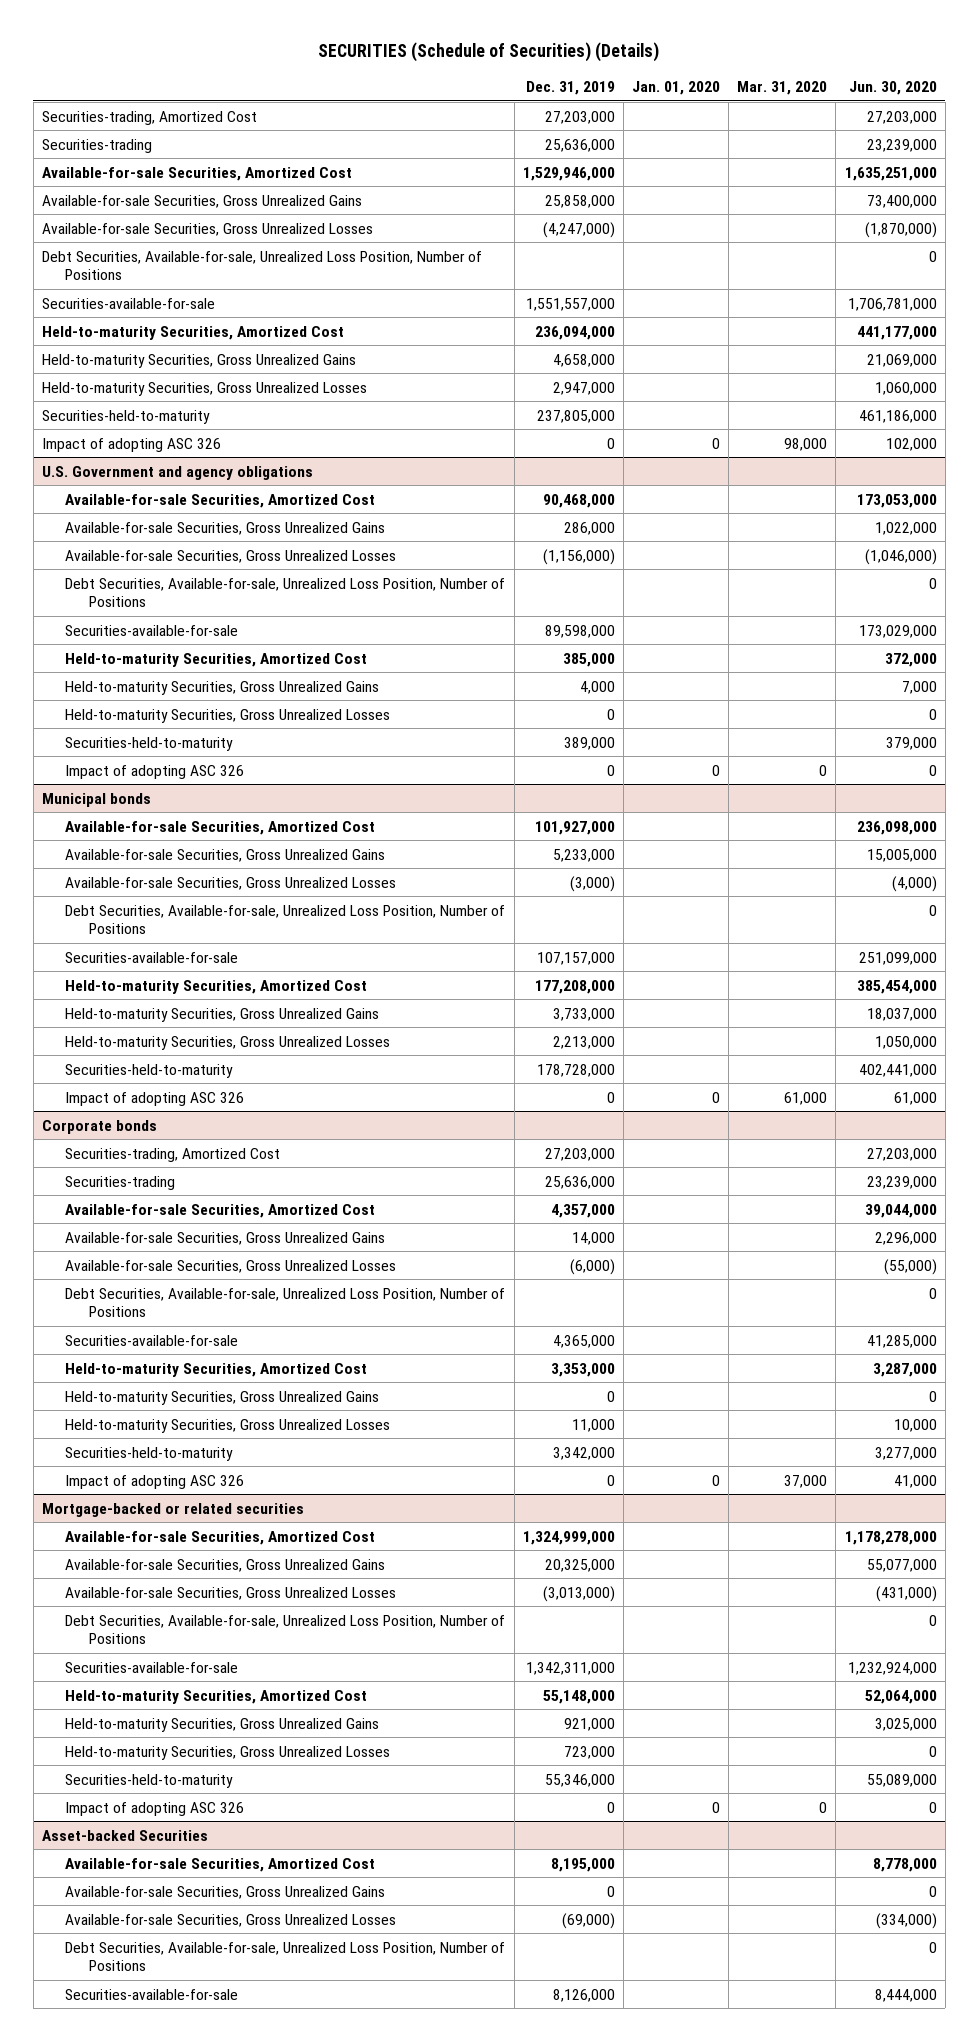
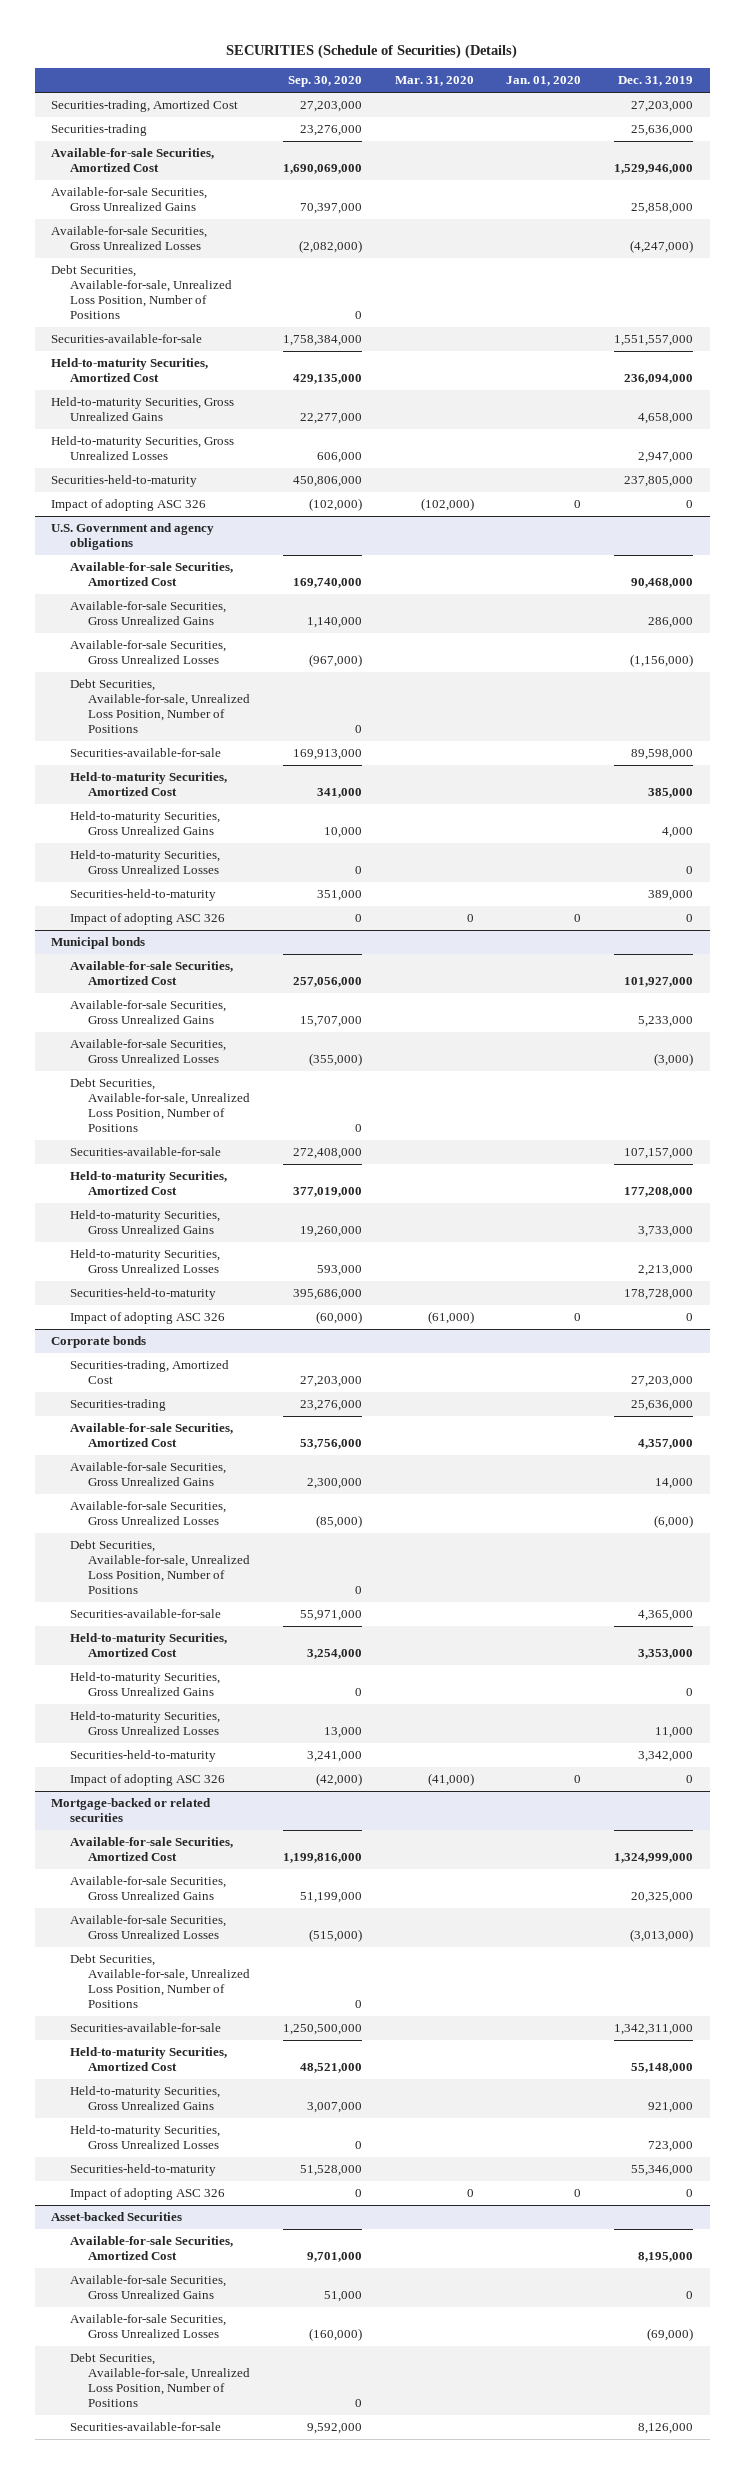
[848,81,937,96] Jun. 30, 2020 -> none
none -> [287,75,362,87] Sep. 30, 2020
[784,437,828,451] 98,000 -> [420,498,474,512] (102,000)
[784,1091,828,1105] 61,000 -> [427,1311,474,1325] (61,000)
[784,1474,828,1488] 37,000 -> [427,1773,474,1787] (41,000)

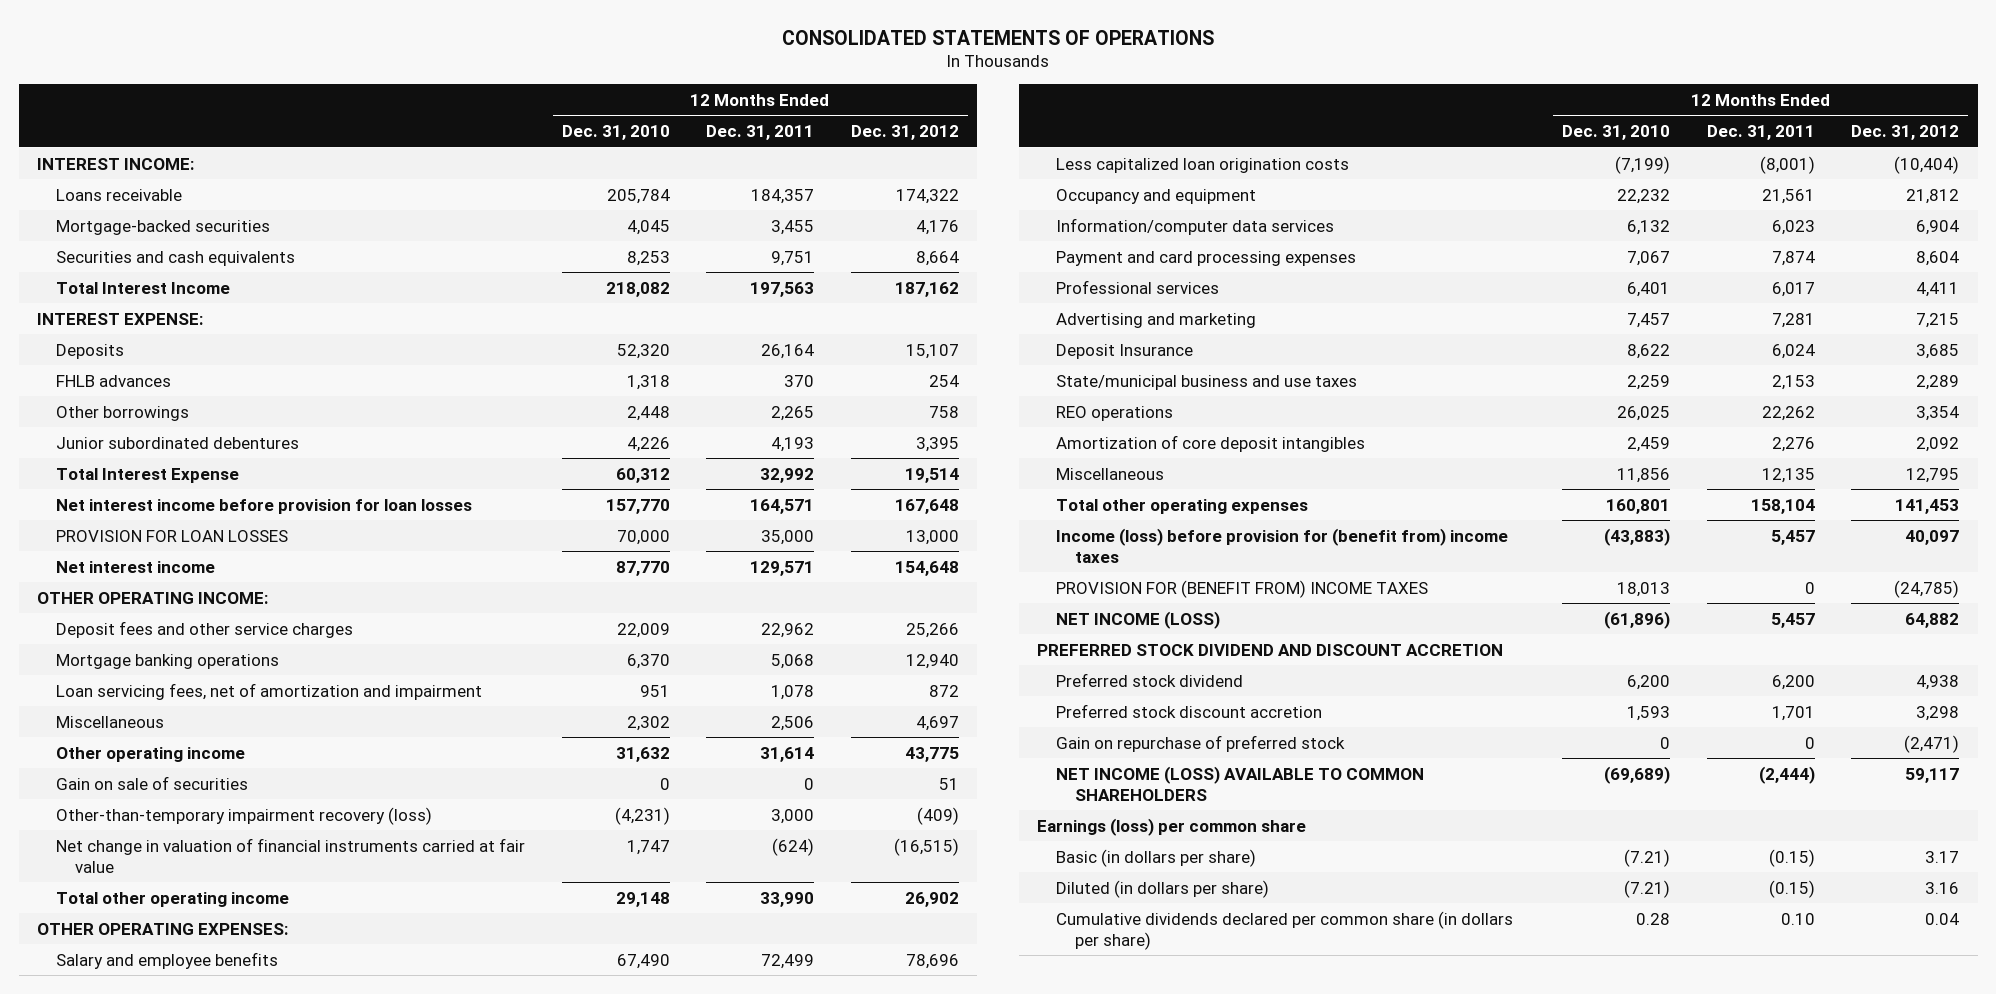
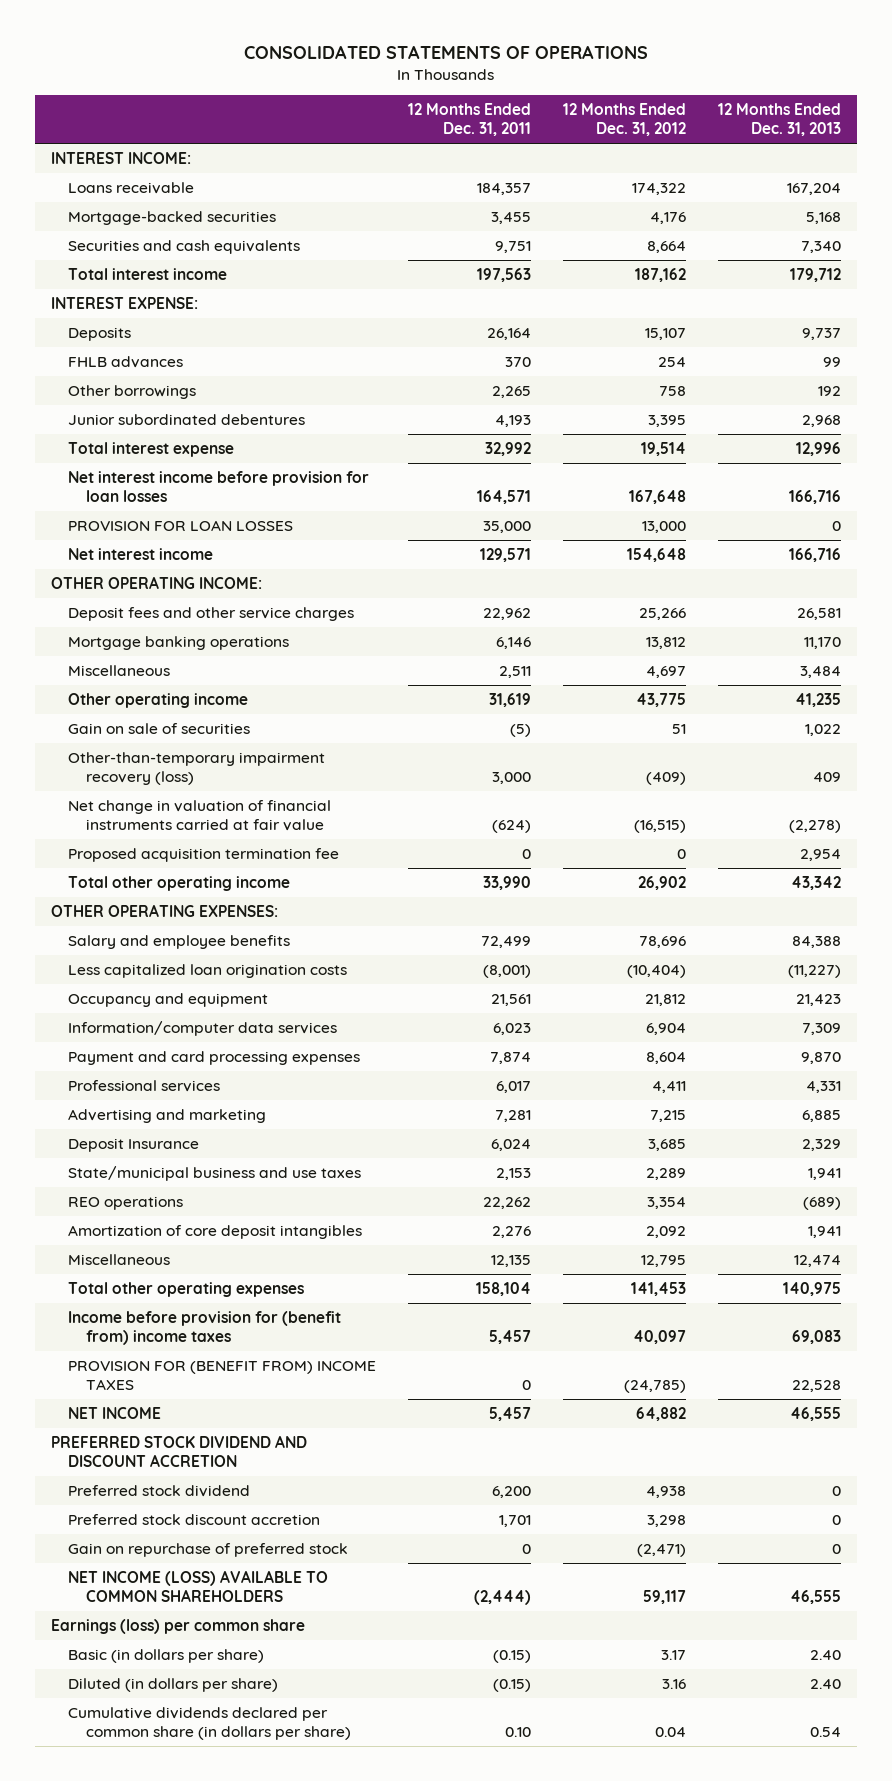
[561,124,670,140] Dec. 31, 2010 -> none
none -> [718,103,842,137] 12 Months Ended Dec. 31, 2013
[56,281,231,294] Total Interest Income -> [68,268,228,281] Total interest income
[56,467,240,483] Total Interest Expense -> [68,442,235,458] Total interest expense
[56,682,483,700] Loan servicing fees, net of amortization and impairment -> none
[771,653,815,669] 5,068 -> [496,637,532,650] 6,146
[905,653,959,669] 12,940 -> [646,637,687,650] 13,812
[771,715,815,731] 2,506 -> [499,666,532,679] 2,511
[760,746,815,762] 31,614 -> [489,693,532,708] 31,619
[804,777,815,790] 0 -> [510,724,532,738] (5)
none -> [68,848,340,863] Proposed acquisition termination fee
[1056,527,1509,563] Income (loss) before provision for (benefit from) income taxes -> [68,1311,342,1346] Income before provision for (benefit from) income taxes
[1056,610,1221,629] NET INCOME (LOSS) -> [68,1407,162,1420] NET INCOME

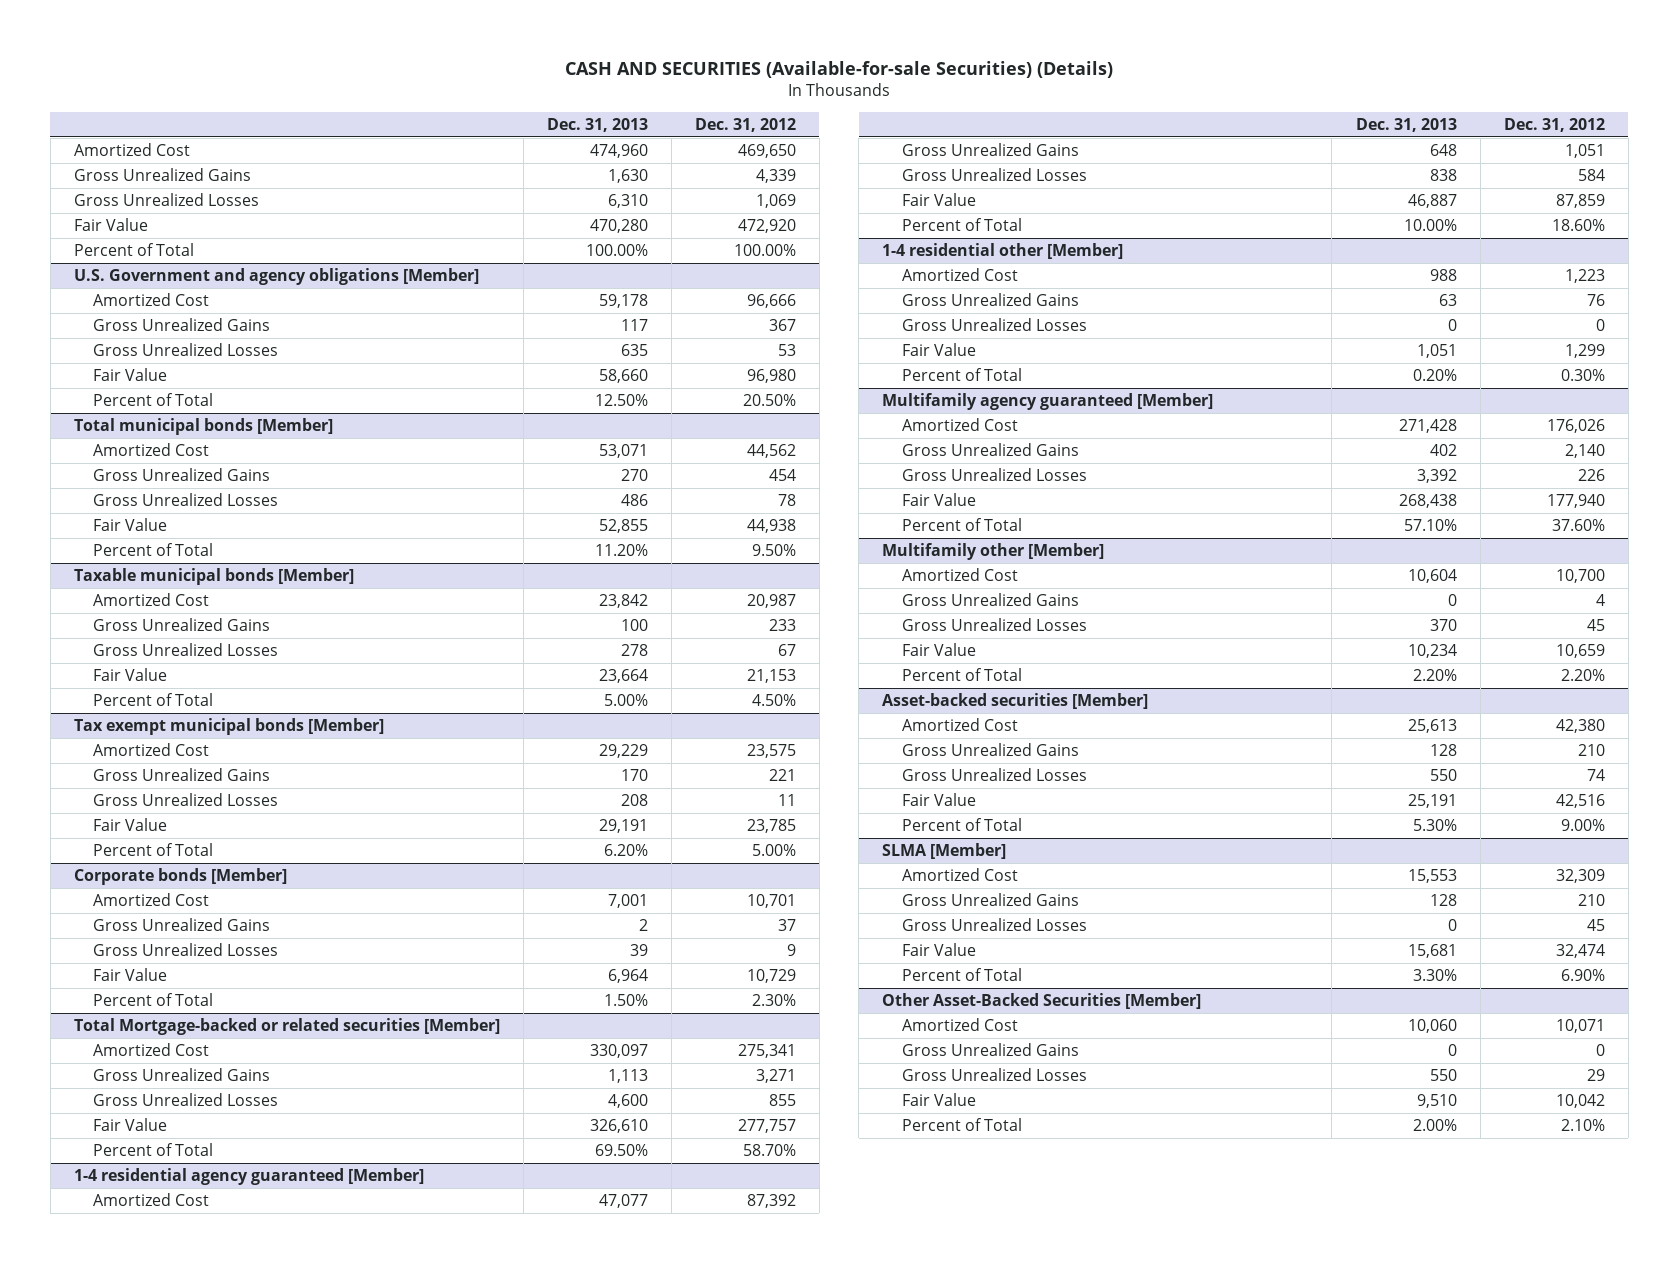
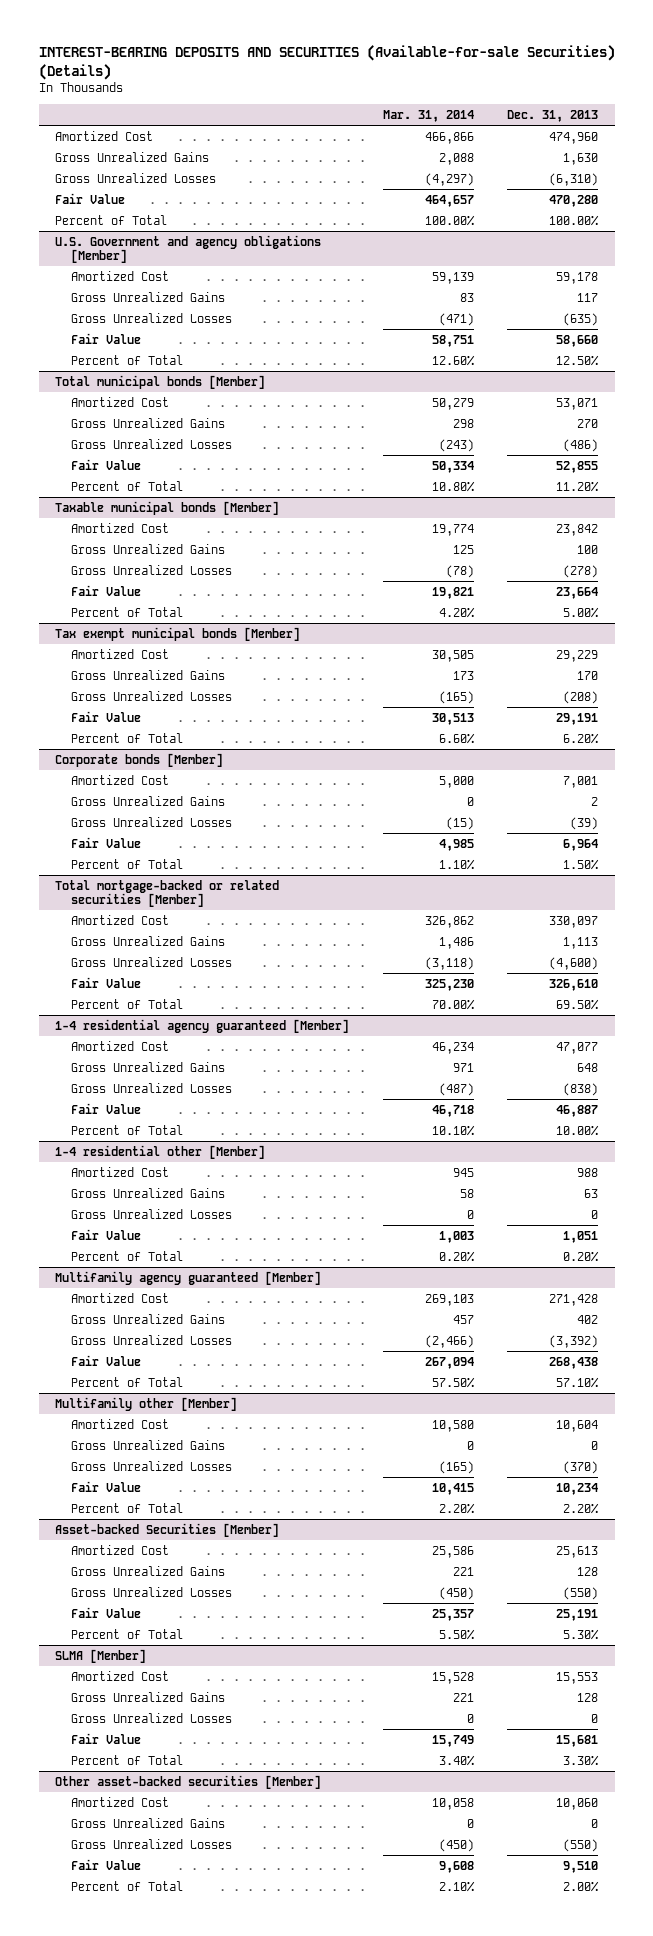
[565,60,1114,78] CASH AND SECURITIES (Available-for-sale Securities) (Details) -> [38,45,615,81] INTEREST-BEARING DEPOSITS AND SECURITIES (Available-for-sale Securities) (Details)
[694,117,796,132] Dec. 31, 2012 -> none
none -> [382,110,474,123] Mar. 31, 2014
[607,194,648,209] 6,310 -> [548,172,598,186] (6,310)
[620,344,648,357] 635 -> [562,312,598,326] (635)
[620,494,648,507] 486 -> [562,438,598,452] (486)
[620,644,648,657] 278 -> [562,564,598,578] (278)
[620,794,648,807] 208 -> [562,690,598,704] (208)
[629,944,648,957] 39 -> [569,816,598,830] (39)
[73,1018,500,1036] Total Mortgage-backed or related securities [Member] -> [55,879,280,908] Total mortgage-backed or related securities [Member]
[607,1094,648,1109] 4,600 -> [548,956,598,970] (4,600)
[1429,169,1457,182] 838 -> [562,1082,598,1096] (838)
[1416,469,1457,484] 3,392 -> [548,1334,598,1348] (3,392)
[1429,619,1457,632] 370 -> [562,1460,598,1474] (370)
[882,693,1149,710] Asset-backed securities [Member] -> [55,1522,280,1537] Asset-backed Securities [Member]
[1429,769,1457,782] 550 -> [562,1586,598,1600] (550)
[882,993,1202,1010] Other Asset-Backed Securities [Member] -> [55,1774,322,1789] Other asset-backed securities [Member]
[1429,1069,1457,1082] 550 -> [562,1838,598,1852] (550)

